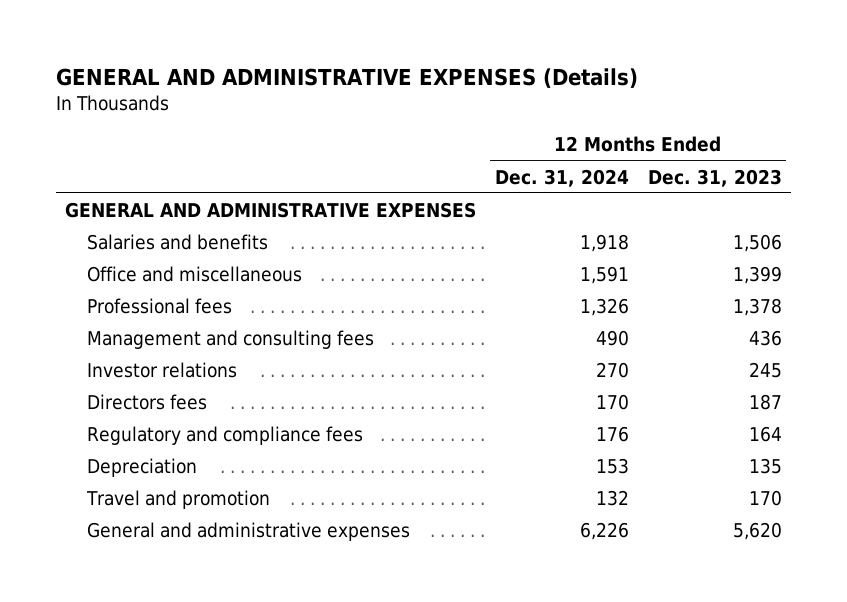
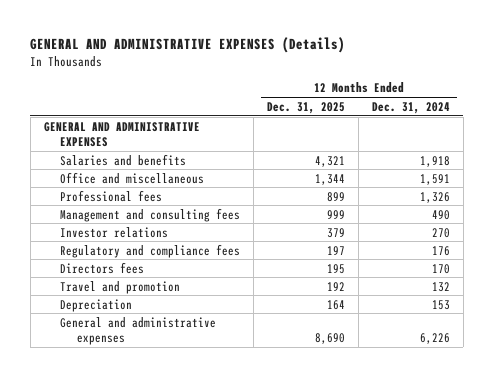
[647,168,782,187] Dec. 31, 2023 -> none
none -> [267,101,346,114] Dec. 31, 2025
[87,393,208,410] Directors fees -> [60,261,145,274] Directors fees
[87,457,198,477] Depreciation -> [60,298,133,312] Depreciation

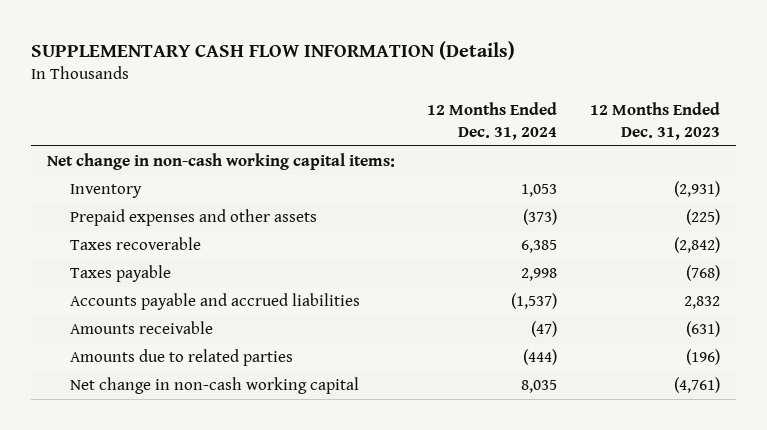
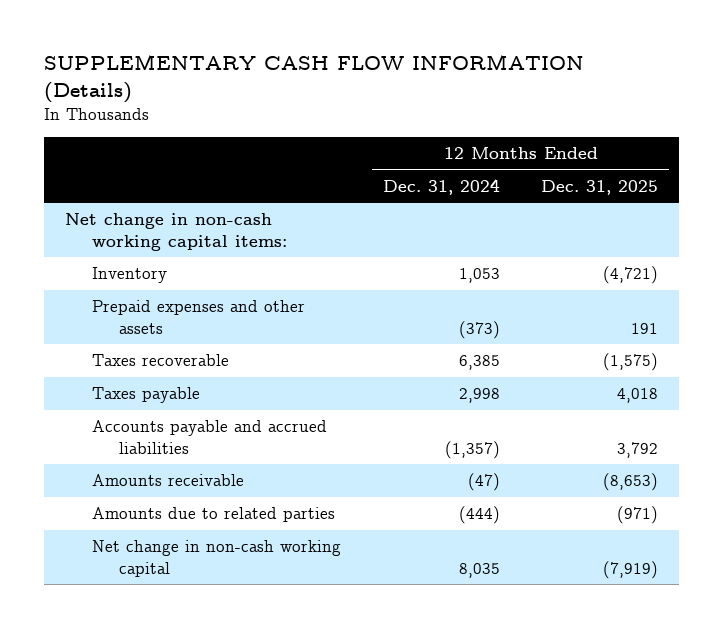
[590,102,721,141] 12 Months Ended Dec. 31, 2023 -> none
none -> [541,179,659,195] Dec. 31, 2025
[511,293,558,310] (1,537) -> [444,440,500,459] (1,357)

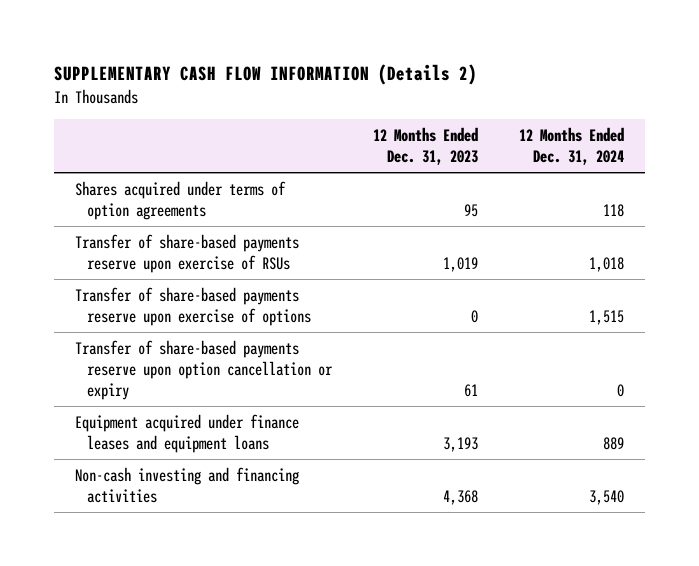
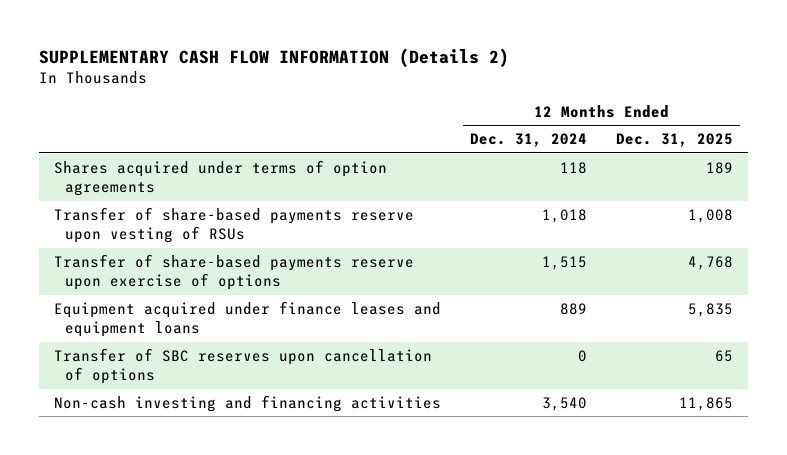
[372,127,478,166] 12 Months Ended Dec. 31, 2023 -> none
none -> [616,133,734,148] Dec. 31, 2025
[74,233,299,273] Transfer of share-based payments reserve upon exercise of RSUs -> [53,206,414,244] Transfer of share-based payments reserve upon vesting of RSUs
[74,339,333,401] Transfer of share-based payments reserve upon option cancellation or expiry -> none
none -> [53,347,432,385] Transfer of SBC reserves upon cancellation of options

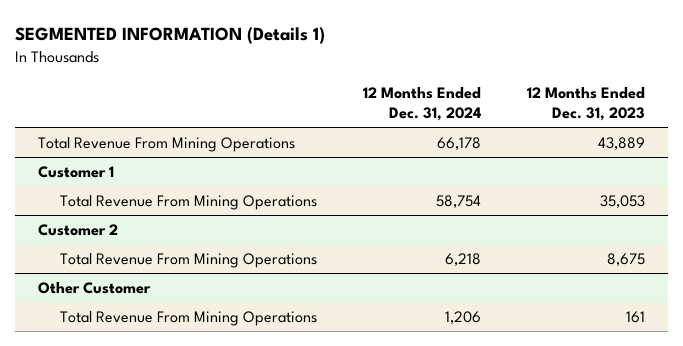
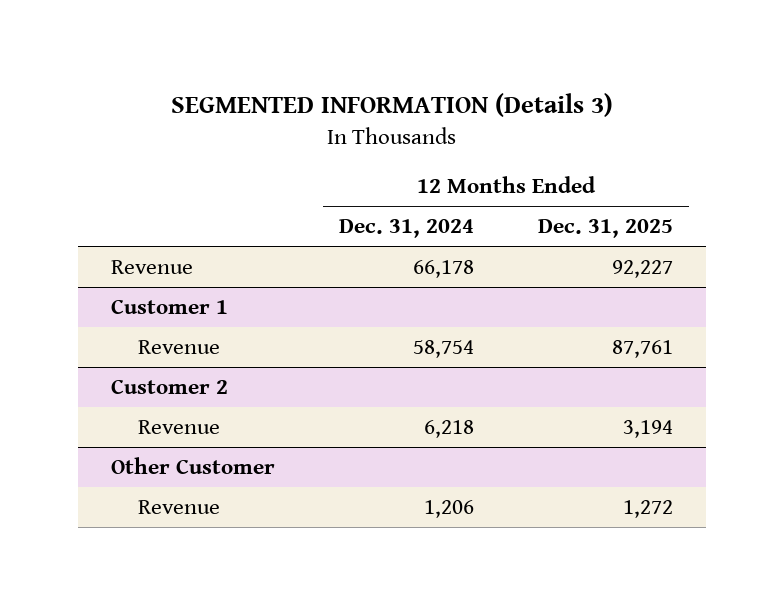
[14,27,325,45] SEGMENTED INFORMATION (Details 1) -> [171,93,614,118] SEGMENTED INFORMATION (Details 3)
[526,87,645,122] 12 Months Ended Dec. 31, 2023 -> none
none -> [538,219,674,239] Dec. 31, 2025
[37,136,295,152] Total Revenue From Mining Operations -> [110,260,193,275] Revenue
[59,194,317,210] Total Revenue From Mining Operations -> [138,340,221,355] Revenue
[59,252,317,268] Total Revenue From Mining Operations -> [138,420,221,435] Revenue
[59,310,317,326] Total Revenue From Mining Operations -> [138,500,221,515] Revenue

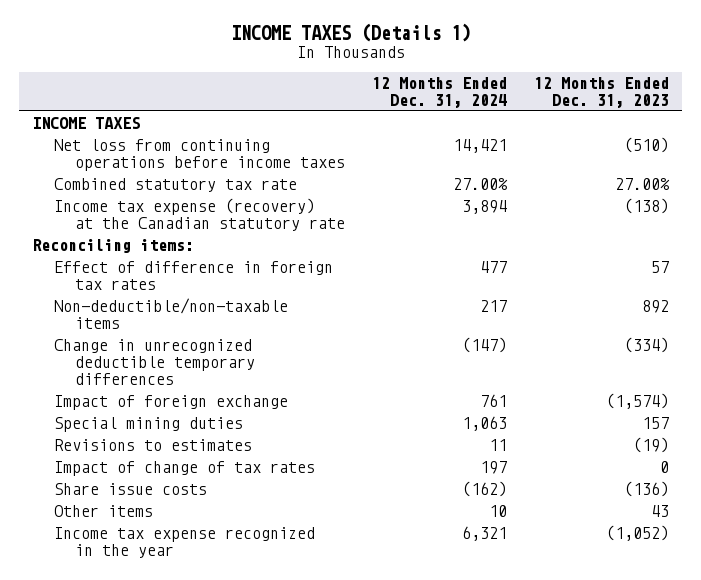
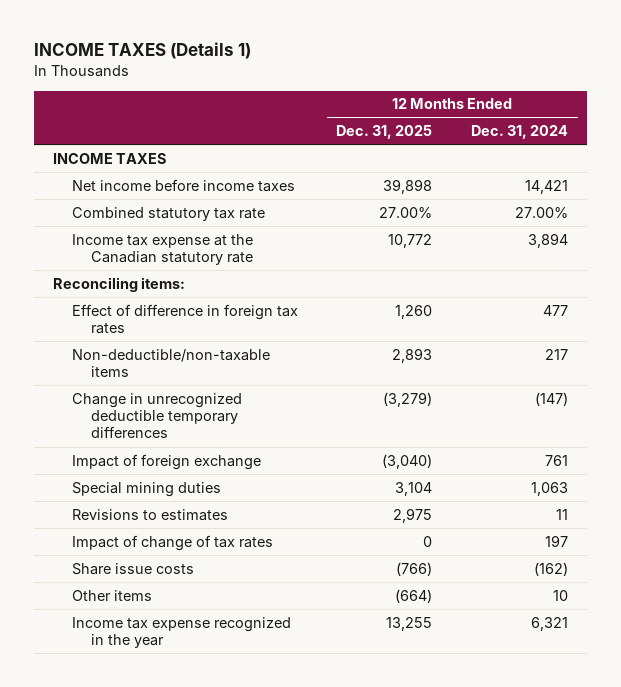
[533,76,669,108] 12 Months Ended Dec. 31, 2023 -> none
none -> [336,125,433,140] Dec. 31, 2025
[53,139,346,172] Net loss from continuing operations before income taxes -> [71,178,295,192] Net income before income taxes
[53,198,346,232] Income tax expense (recovery) at the Canadian statutory rate -> [71,233,253,266] Income tax expense at the Canadian statutory rate

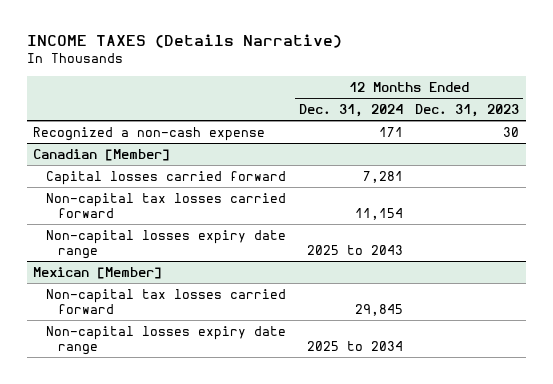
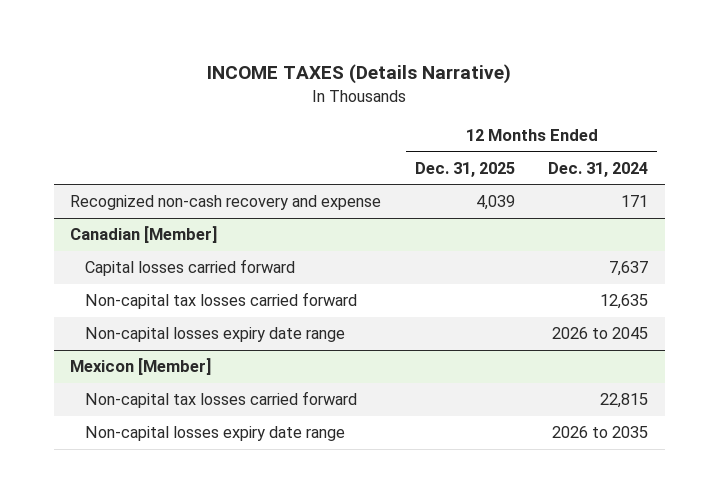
[415,103,520,117] Dec. 31, 2023 -> none
none -> [414,161,515,177] Dec. 31, 2025
[33,126,266,141] Recognized a non-cash expense -> [70,195,382,211] Recognized non-cash recovery and expense
[33,266,163,279] Mexican [Member] -> none
[362,170,403,183] 7,281 -> [609,261,649,277] 7,637
[354,207,403,220] 11,154 -> [600,294,649,310] 12,635
[306,244,403,255] 2025 to 2043 -> [552,327,649,340] 2026 to 2045
none -> [70,358,212,376] Mexicon [Member]
[354,303,403,316] 29,845 -> [600,393,649,409] 22,815
[306,340,403,351] 2025 to 2034 -> [552,426,649,439] 2026 to 2035

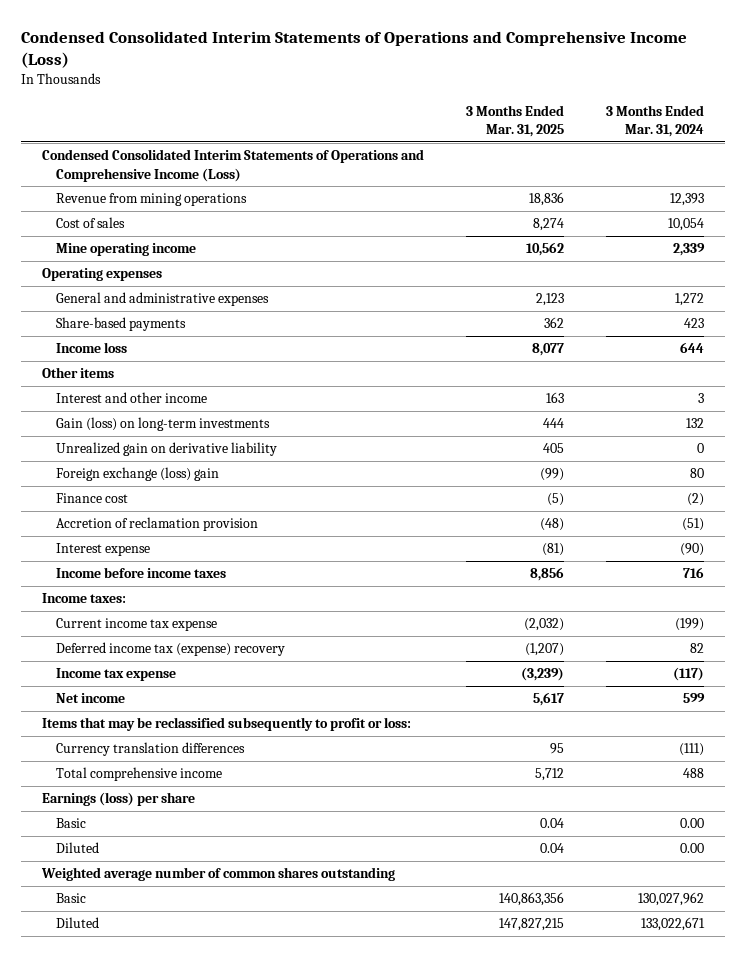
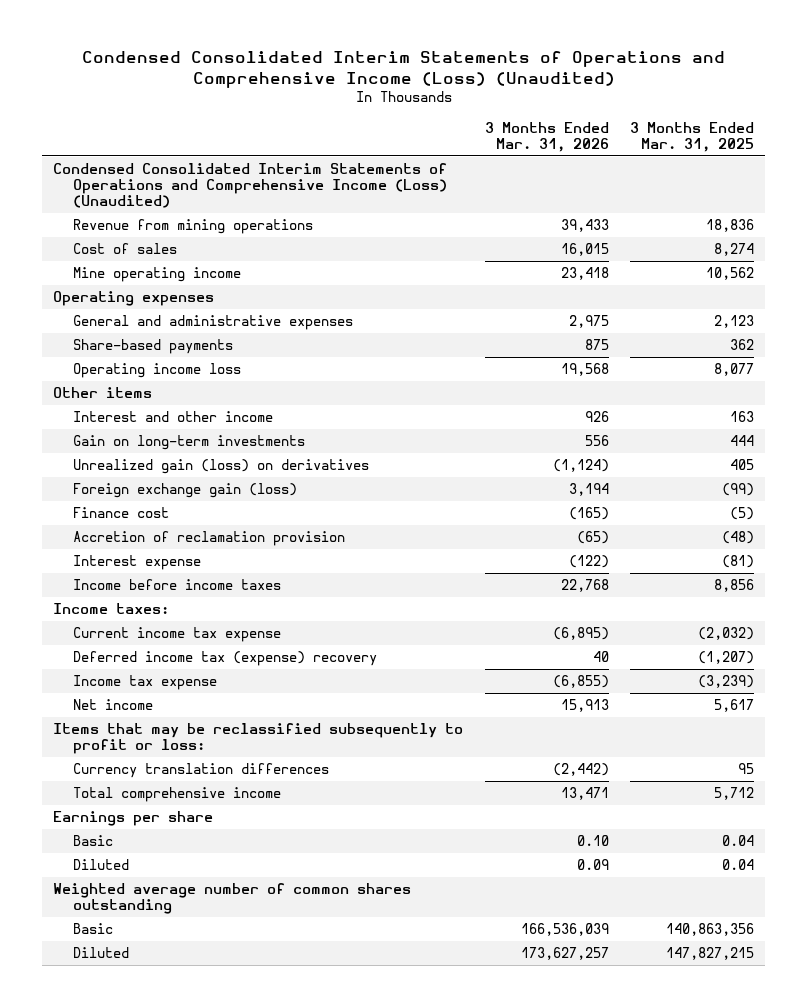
[21,31,688,69] Condensed Consolidated Interim Statements of Operations and Comprehensive Income (Loss) -> [81,50,725,88] Condensed Consolidated Interim Statements of Operations and Comprehensive Income (Loss) (Unaudited)
[606,104,705,138] 3 Months Ended Mar. 31, 2024 -> none
none -> [484,121,609,152] 3 Months Ended Mar. 31, 2026
[42,149,425,182] Condensed Consolidated Interim Statements of Operations and Comprehensive Income (Loss) -> [52,163,448,208] Condensed Consolidated Interim Statements of Operations and Comprehensive Income (Loss) (Unaudited)
[55,342,127,354] Income loss -> [73,363,242,379] Operating income loss
[55,442,277,457] Unrealized gain on derivative liability -> none
[55,417,270,432] Gain (loss) on long-term investments -> [73,435,306,451] Gain on long-term investments
none -> [73,459,370,475] Unrealized gain (loss) on derivatives
[55,467,219,482] Foreign exchange (loss) gain -> [73,483,298,499] Foreign exchange gain (loss)
[42,792,196,807] Earnings (loss) per share -> [52,811,213,827] Earnings per share

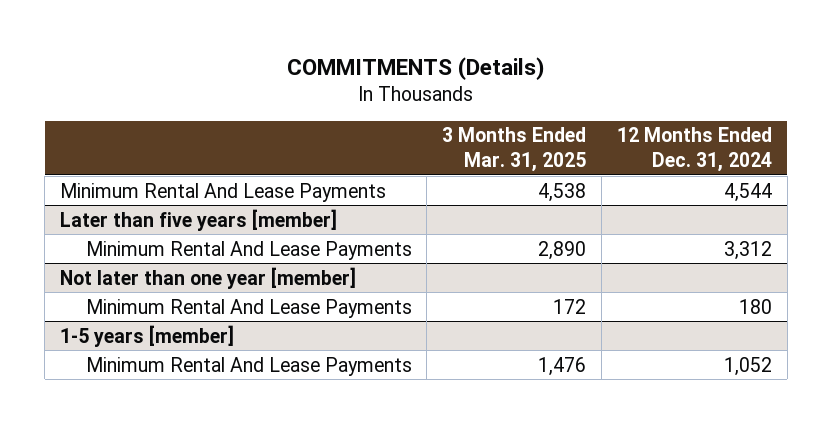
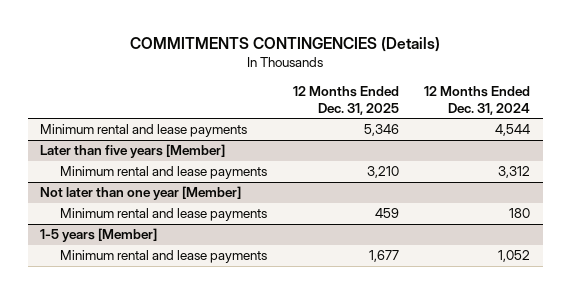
[287,57,545,81] COMMITMENTS (Details) -> [130,36,441,52] COMMITMENTS CONTINGENCIES (Details)
[442,127,587,172] 3 Months Ended Mar. 31, 2025 -> none
none -> [292,85,399,115] 12 Months Ended Dec. 31, 2025
[60,182,387,202] Minimum Rental And Lease Payments -> [40,124,248,138] Minimum rental and lease payments
[60,208,338,231] Later than five years [member] -> [40,144,226,159] Later than five years [Member]
[85,240,412,260] Minimum Rental And Lease Payments -> [59,166,267,180] Minimum rental and lease payments
[60,266,357,289] Not later than one year [member] -> [40,186,242,201] Not later than one year [Member]
[85,298,412,318] Minimum Rental And Lease Payments -> [59,208,267,222] Minimum rental and lease payments
[60,324,235,347] 1-5 years [member] -> [40,228,158,243] 1-5 years [Member]
[85,356,412,376] Minimum Rental And Lease Payments -> [59,250,267,264] Minimum rental and lease payments

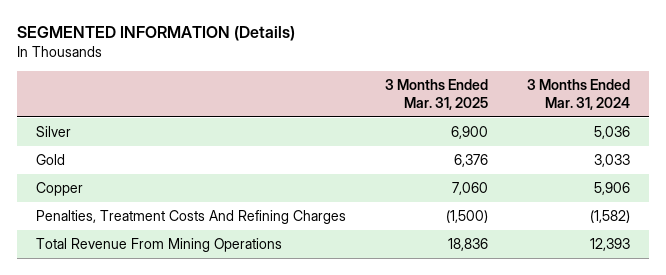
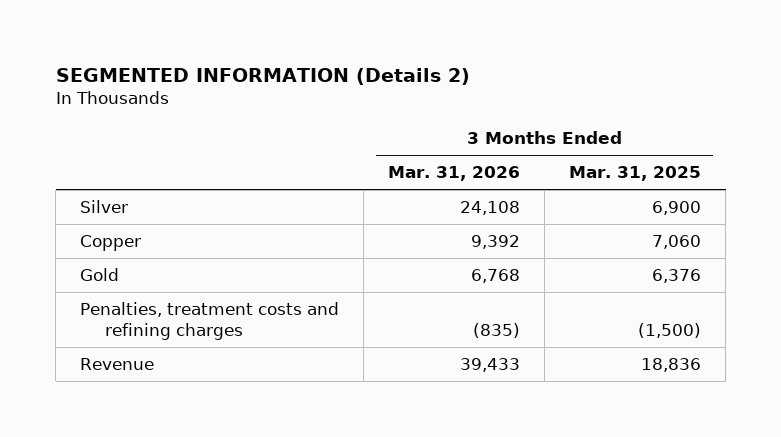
[16,26,295,42] SEGMENTED INFORMATION (Details) -> [55,67,470,85] SEGMENTED INFORMATION (Details 2)
[526,79,630,110] 3 Months Ended Mar. 31, 2024 -> none
none -> [388,166,521,182] Mar. 31, 2026
[36,153,66,165] Gold -> [80,268,120,282] Gold
[36,209,347,224] Penalties, Treatment Costs And Refining Charges -> [80,302,340,340] Penalties, treatment costs and refining charges
[36,237,283,252] Total Revenue From Mining Operations -> [80,358,155,371] Revenue

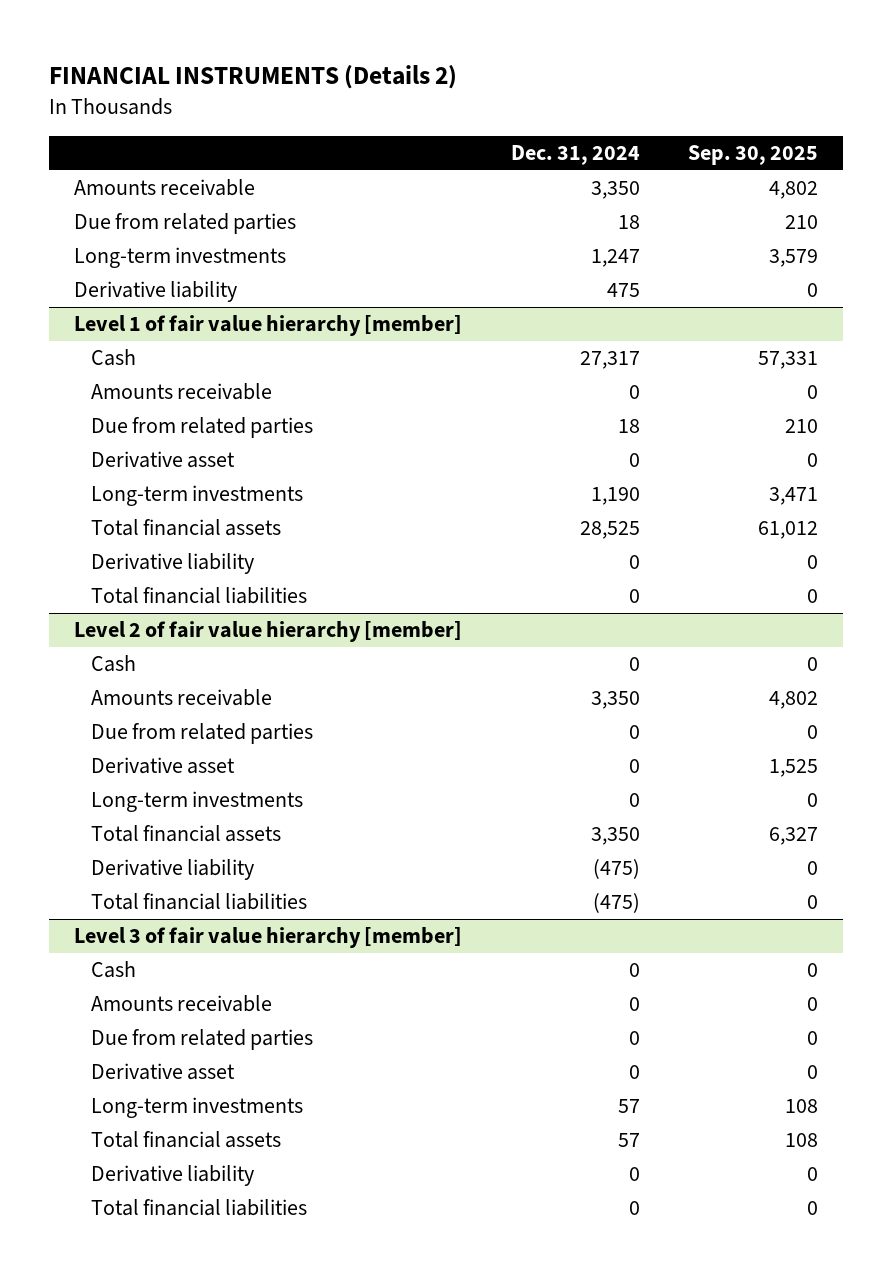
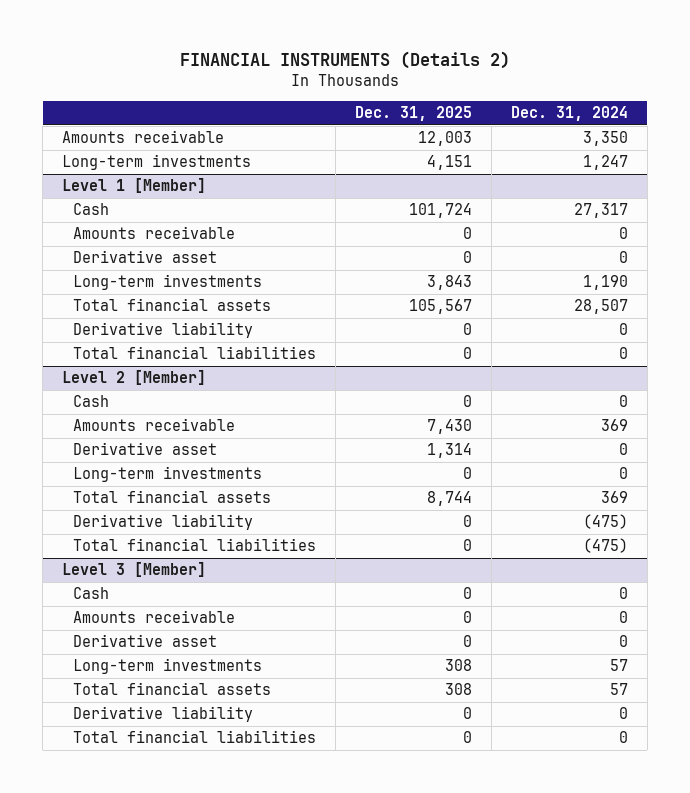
[688,145,819,166] Sep. 30, 2025 -> none
none -> [355,106,473,122] Dec. 31, 2025
[73,213,296,235] Due from related parties -> none
[73,281,237,303] Derivative liability -> none
[73,315,462,337] Level 1 of fair value hierarchy [member] -> [61,178,206,194] Level 1 [Member]
[91,417,314,439] Due from related parties -> none
[579,521,640,540] 28,525 -> [573,299,628,315] 28,507
[73,621,462,643] Level 2 of fair value hierarchy [member] -> [61,370,206,386] Level 2 [Member]
[91,723,314,745] Due from related parties -> none
[590,691,640,710] 3,350 -> [600,419,628,432] 369
[590,827,640,846] 3,350 -> [600,491,628,504] 369
[73,927,462,949] Level 3 of fair value hierarchy [member] -> [61,562,206,578] Level 3 [Member]
[91,1029,314,1051] Due from related parties -> none

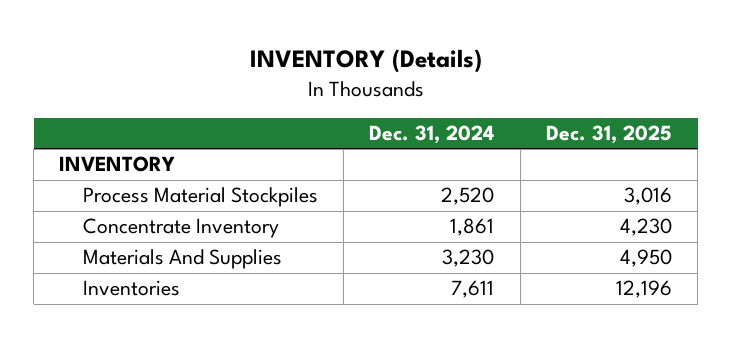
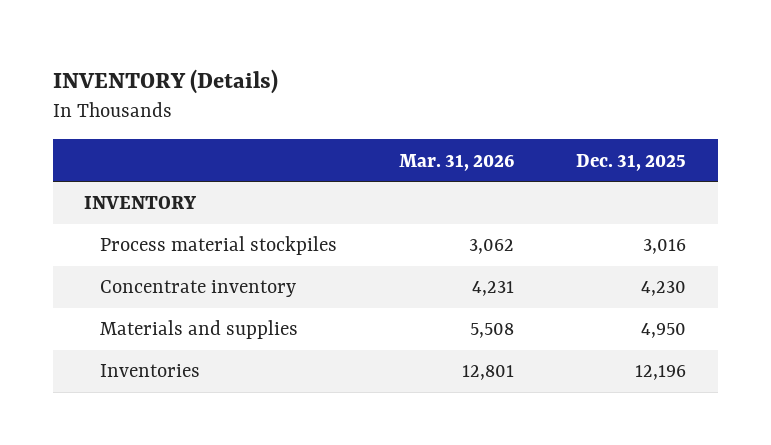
[369,125,495,145] Dec. 31, 2024 -> none
none -> [399,153,515,171] Mar. 31, 2026
[82,187,318,208] Process Material Stockpiles -> [100,236,338,256] Process material stockpiles
[82,218,279,239] Concentrate Inventory -> [100,280,297,298] Concentrate inventory
[82,249,282,270] Materials And Supplies -> [100,320,299,340] Materials and supplies

